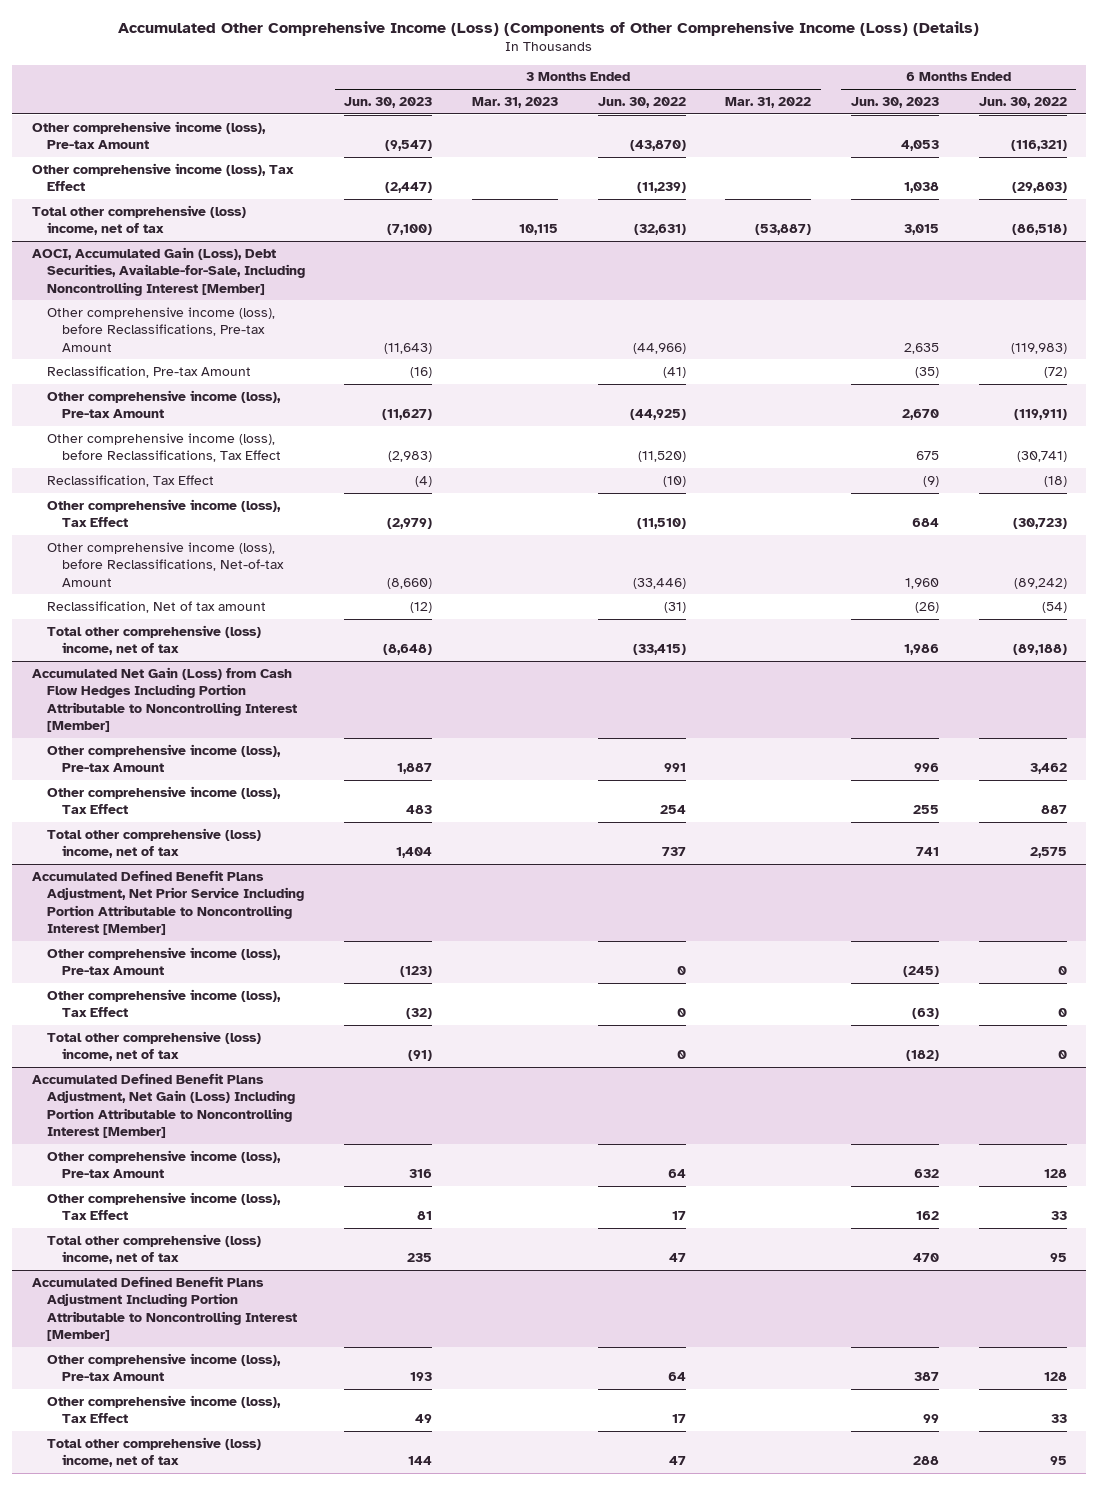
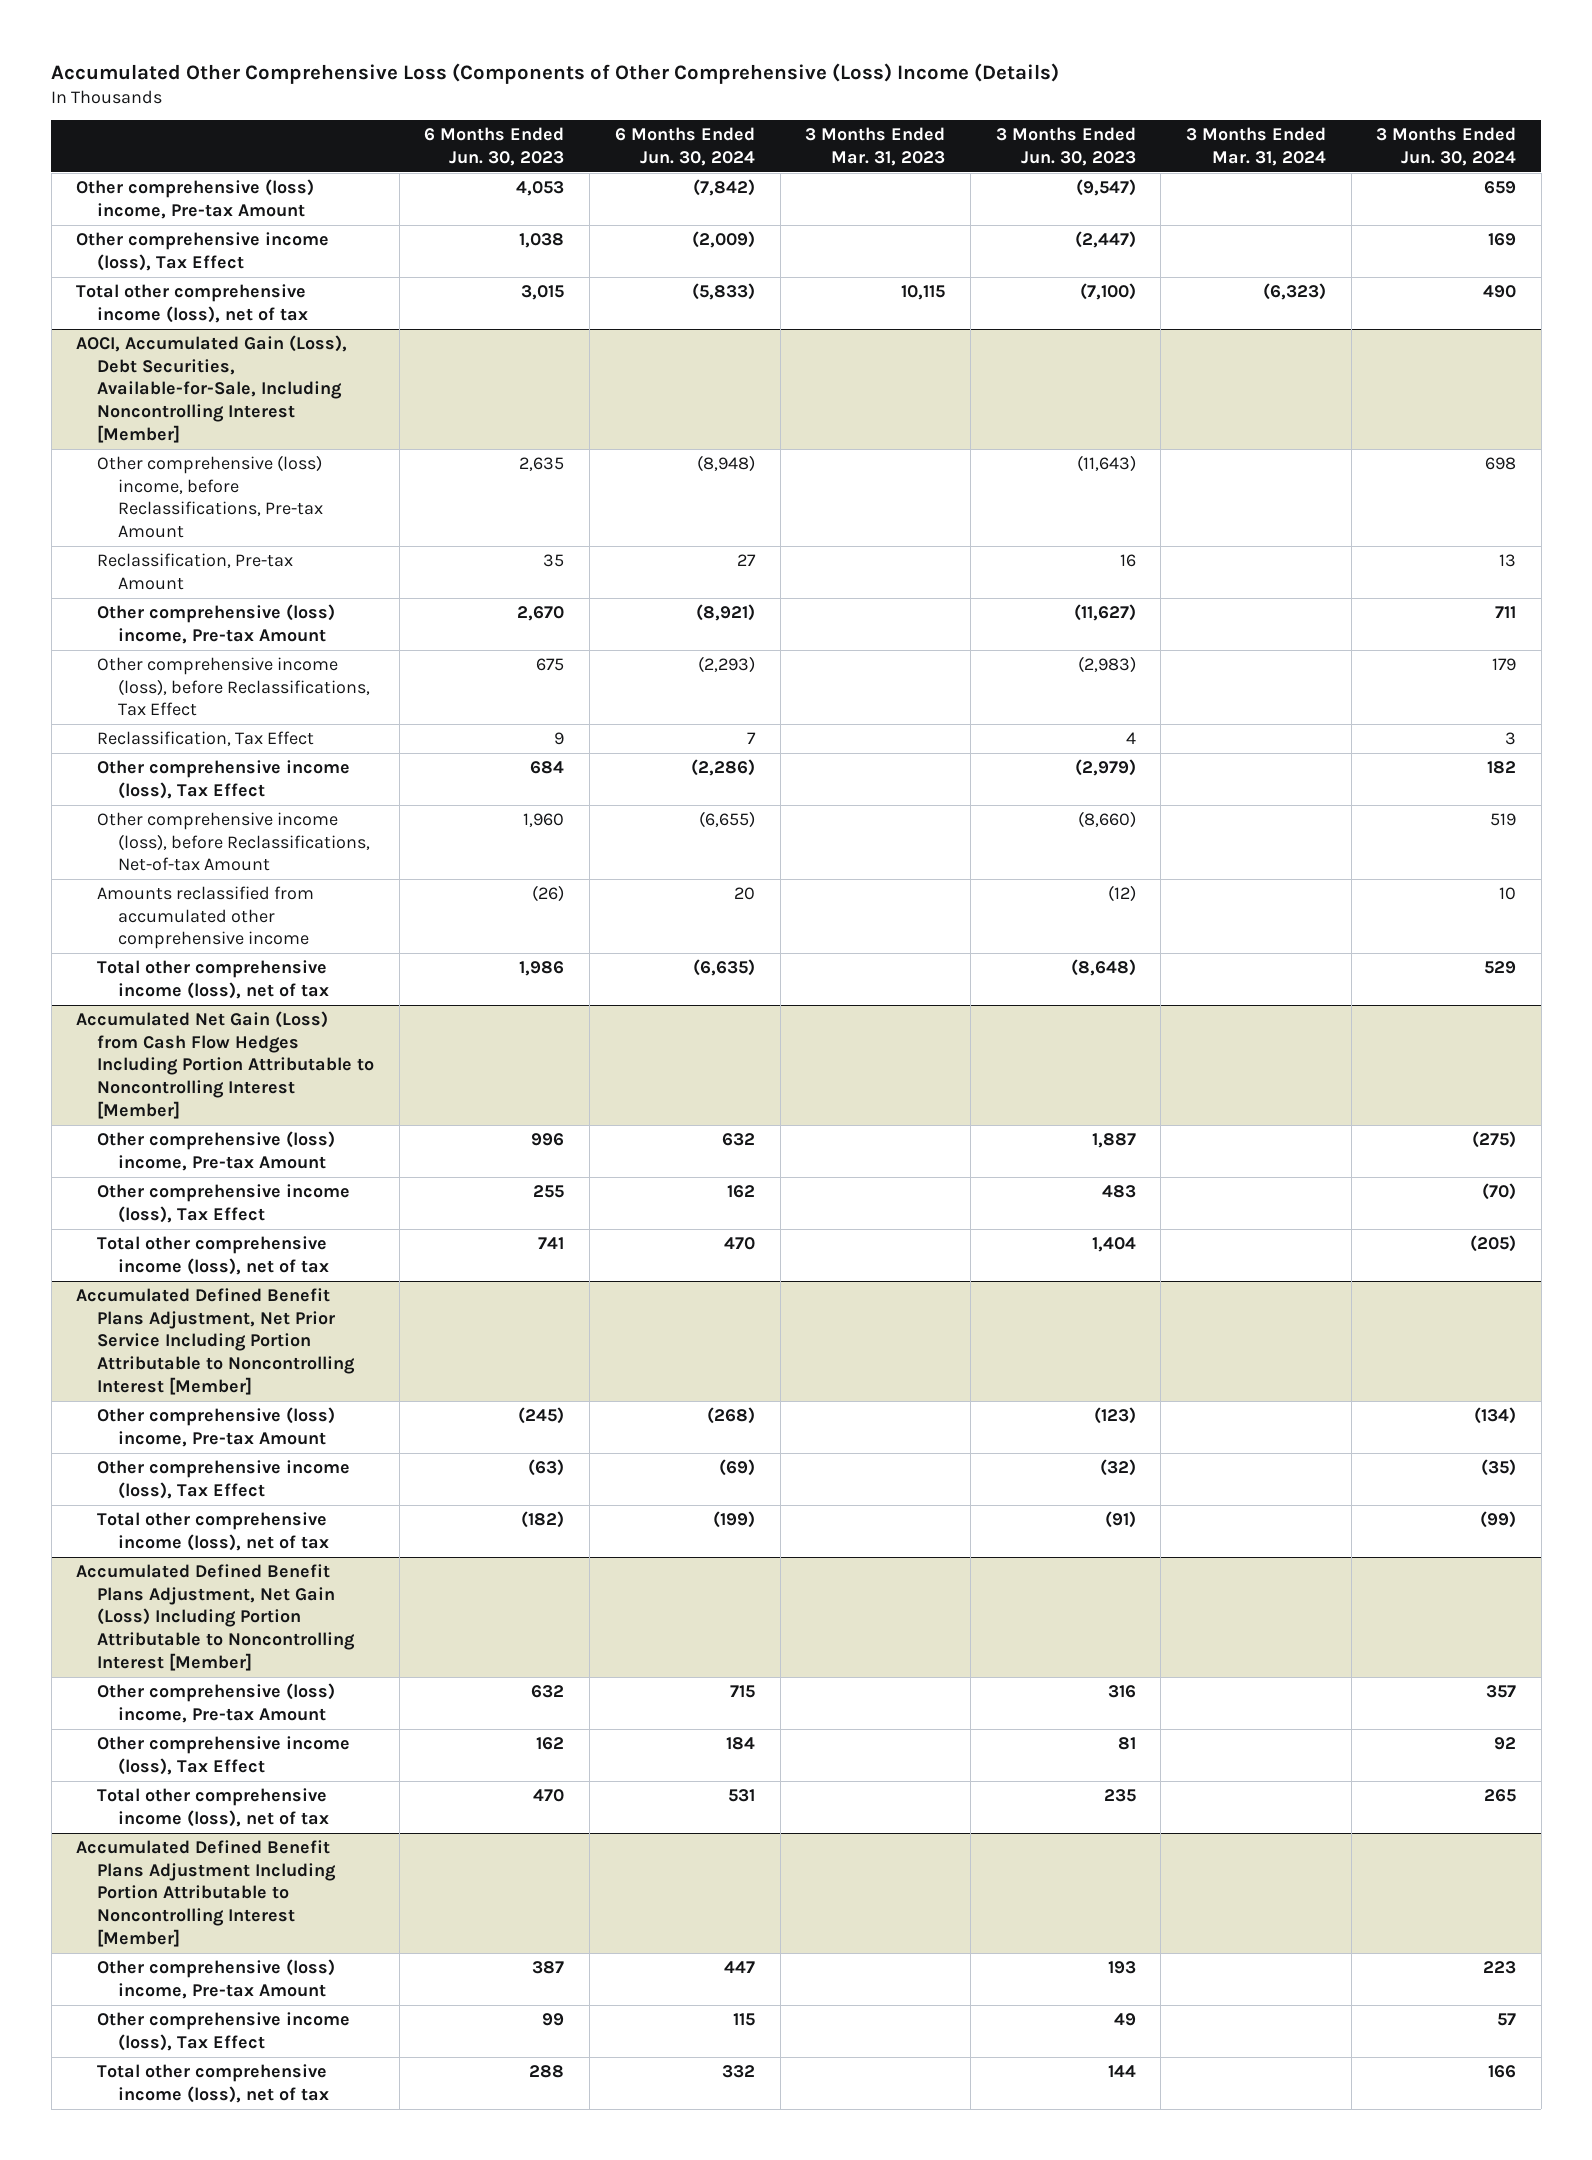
[118,20,980,36] Accumulated Other Comprehensive Income (Loss) (Components of Other Comprehensive Income (Loss) (Details) -> [51,62,1060,84] Accumulated Other Comprehensive Loss (Components of Other Comprehensive (Loss) Income (Details)
[597,96,686,108] Jun. 30, 2022 -> none
[725,96,812,108] Mar. 31, 2022 -> none
[978,96,1067,108] Jun. 30, 2022 -> none
none -> [614,127,755,167] 6 Months Ended Jun. 30, 2024
none -> [1185,127,1326,167] 3 Months Ended Mar. 31, 2024
none -> [1376,127,1517,167] 3 Months Ended Jun. 30, 2024
[31,120,266,150] Other comprehensive income (loss), Pre-tax Amount -> [76,179,315,219] Other comprehensive (loss) income, Pre-tax Amount
[31,204,246,236] Total other comprehensive (loss) income, net of tax -> [76,284,309,323] Total other comprehensive income (loss), net of tax
[46,306,275,352] Other comprehensive income (loss), before Reclassifications, Pre-tax Amount -> [97,455,324,538] Other comprehensive (loss) income, before Reclassifications, Pre-tax Amount
[410,366,433,378] (16) -> [1119,554,1136,568] 16
[914,366,939,378] (35) -> [543,554,565,568] 35
[46,389,281,419] Other comprehensive income (loss), Pre-tax Amount -> [97,604,336,644] Other comprehensive (loss) income, Pre-tax Amount
[415,475,433,487] (4) -> [1125,732,1136,745] 4
[922,475,939,487] (9) -> [554,732,565,746] 9
[46,600,266,613] Reclassification, Net of tax amount -> [97,886,315,950] Amounts reclassified from accumulated other comprehensive income
[46,624,261,656] Total other comprehensive (loss) income, net of tax -> [97,960,330,999] Total other comprehensive income (loss), net of tax
[46,743,281,773] Other comprehensive income (loss), Pre-tax Amount -> [97,1131,336,1171] Other comprehensive (loss) income, Pre-tax Amount
[46,827,261,859] Total other comprehensive (loss) income, net of tax -> [97,1236,330,1275] Total other comprehensive income (loss), net of tax
[46,946,281,976] Other comprehensive income (loss), Pre-tax Amount -> [97,1407,336,1447] Other comprehensive (loss) income, Pre-tax Amount
[46,1030,261,1062] Total other comprehensive (loss) income, net of tax -> [97,1512,330,1551] Total other comprehensive income (loss), net of tax
[46,1149,281,1179] Other comprehensive income (loss), Pre-tax Amount -> [97,1683,336,1723] Other comprehensive (loss) income, Pre-tax Amount
[46,1233,261,1265] Total other comprehensive (loss) income, net of tax -> [97,1788,330,1827] Total other comprehensive income (loss), net of tax
[46,1352,281,1382] Other comprehensive income (loss), Pre-tax Amount -> [97,1959,336,1999] Other comprehensive (loss) income, Pre-tax Amount
[46,1436,261,1468] Total other comprehensive (loss) income, net of tax -> [97,2064,330,2103] Total other comprehensive income (loss), net of tax

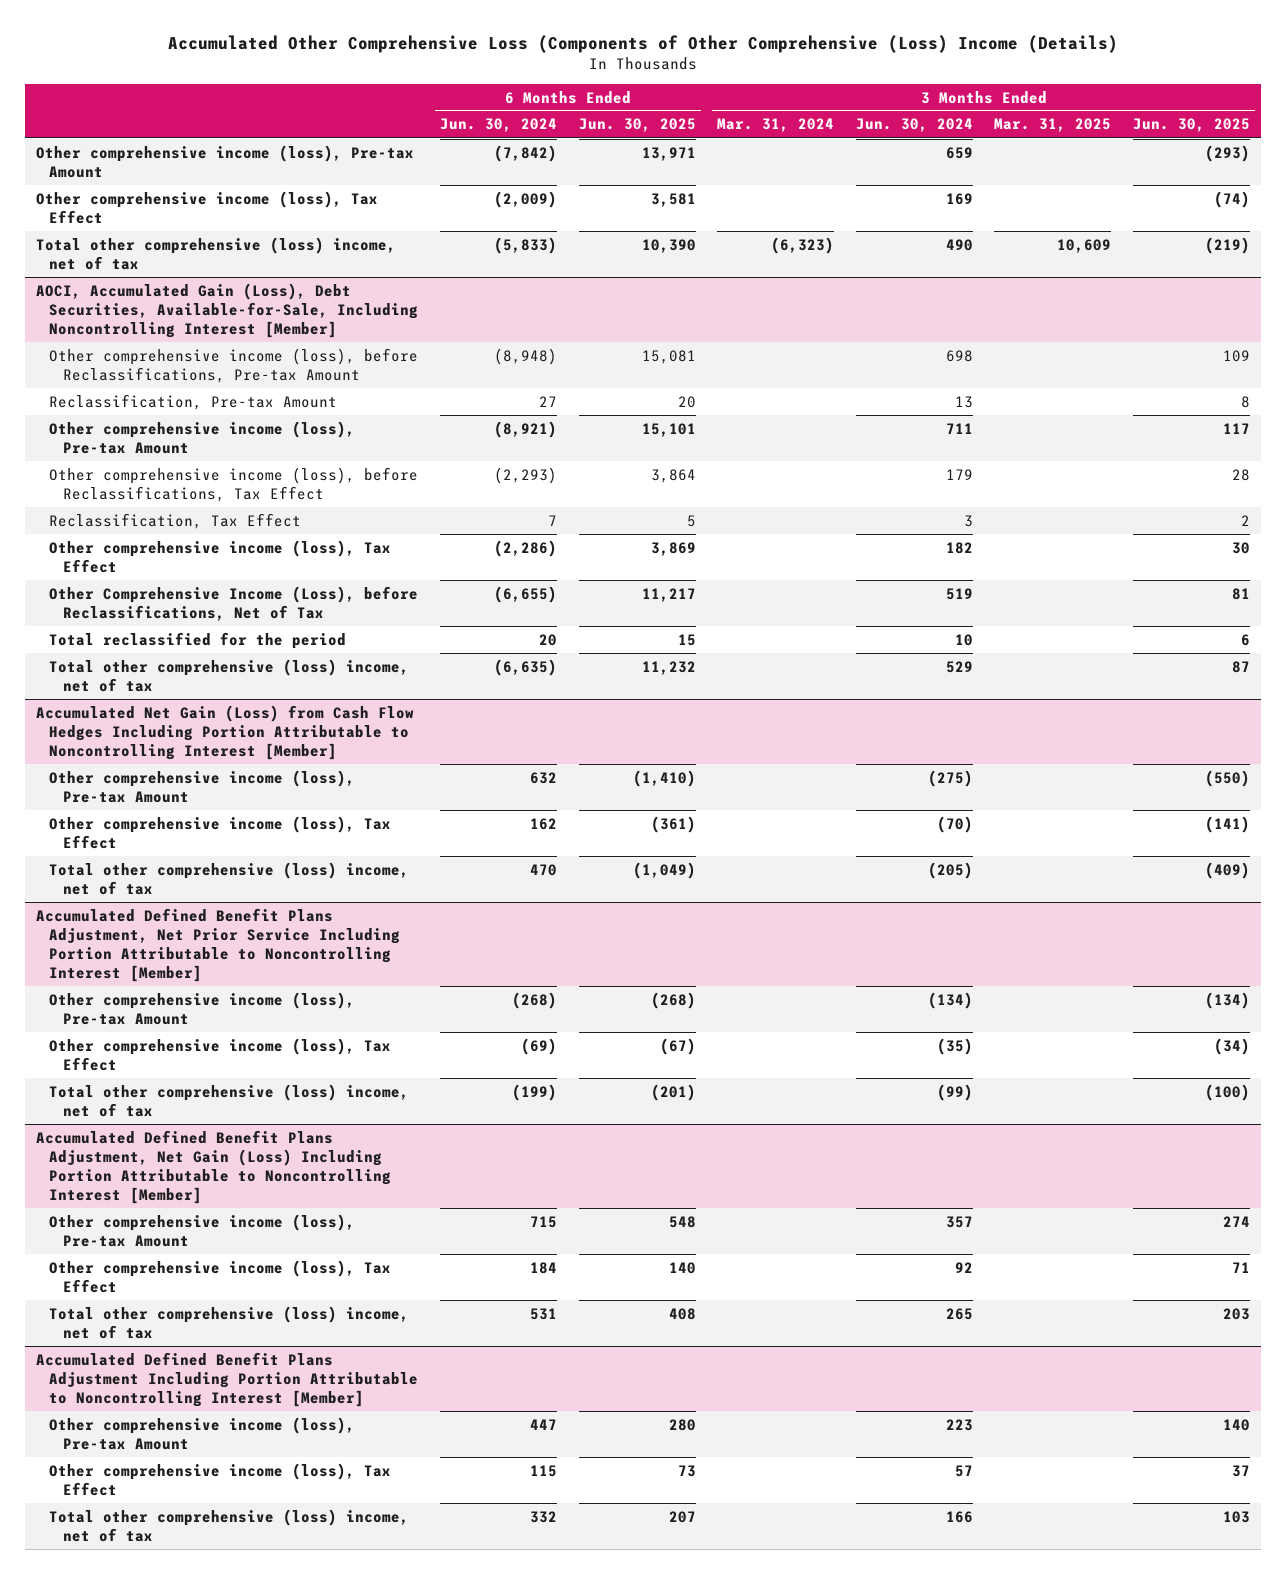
[424,127,565,167] 6 Months Ended Jun. 30, 2023 -> none
[805,127,946,167] 3 Months Ended Mar. 31, 2023 -> none
[995,127,1136,167] 3 Months Ended Jun. 30, 2023 -> none
none -> [578,118,696,133] Jun. 30, 2025
none -> [994,118,1112,133] Mar. 31, 2025
none -> [1133,118,1251,133] Jun. 30, 2025
[76,179,315,219] Other comprehensive (loss) income, Pre-tax Amount -> [36,144,415,178] Other comprehensive income (loss), Pre-tax Amount
[76,284,309,323] Total other comprehensive income (loss), net of tax -> [36,236,397,270] Total other comprehensive (loss) income, net of tax
[97,455,324,538] Other comprehensive (loss) income, before Reclassifications, Pre-tax Amount -> [49,347,419,383] Other comprehensive income (loss), before Reclassifications, Pre-tax Amount
[97,604,336,644] Other comprehensive (loss) income, Pre-tax Amount -> [49,420,356,454] Other comprehensive income (loss), Pre-tax Amount
[97,812,371,872] Other comprehensive income (loss), before Reclassifications, Net-of-tax Amount -> [49,585,419,621] Other Comprehensive Income (Loss), before Reclassifications, Net of Tax
[97,886,315,950] Amounts reclassified from accumulated other comprehensive income -> [49,631,347,649] Total reclassified for the period
[97,960,330,999] Total other comprehensive income (loss), net of tax -> [49,658,410,692] Total other comprehensive (loss) income, net of tax
[97,1131,336,1171] Other comprehensive (loss) income, Pre-tax Amount -> [49,769,356,803] Other comprehensive income (loss), Pre-tax Amount
[97,1236,330,1275] Total other comprehensive income (loss), net of tax -> [49,861,410,895] Total other comprehensive (loss) income, net of tax
[97,1407,336,1447] Other comprehensive (loss) income, Pre-tax Amount -> [49,991,356,1025] Other comprehensive income (loss), Pre-tax Amount
[97,1512,330,1551] Total other comprehensive income (loss), net of tax -> [49,1083,410,1117] Total other comprehensive (loss) income, net of tax
[97,1683,336,1723] Other comprehensive (loss) income, Pre-tax Amount -> [49,1213,356,1247] Other comprehensive income (loss), Pre-tax Amount
[97,1788,330,1827] Total other comprehensive income (loss), net of tax -> [49,1305,410,1339] Total other comprehensive (loss) income, net of tax
[97,1959,336,1999] Other comprehensive (loss) income, Pre-tax Amount -> [49,1416,356,1450] Other comprehensive income (loss), Pre-tax Amount
[97,2064,330,2103] Total other comprehensive income (loss), net of tax -> [49,1508,410,1542] Total other comprehensive (loss) income, net of tax

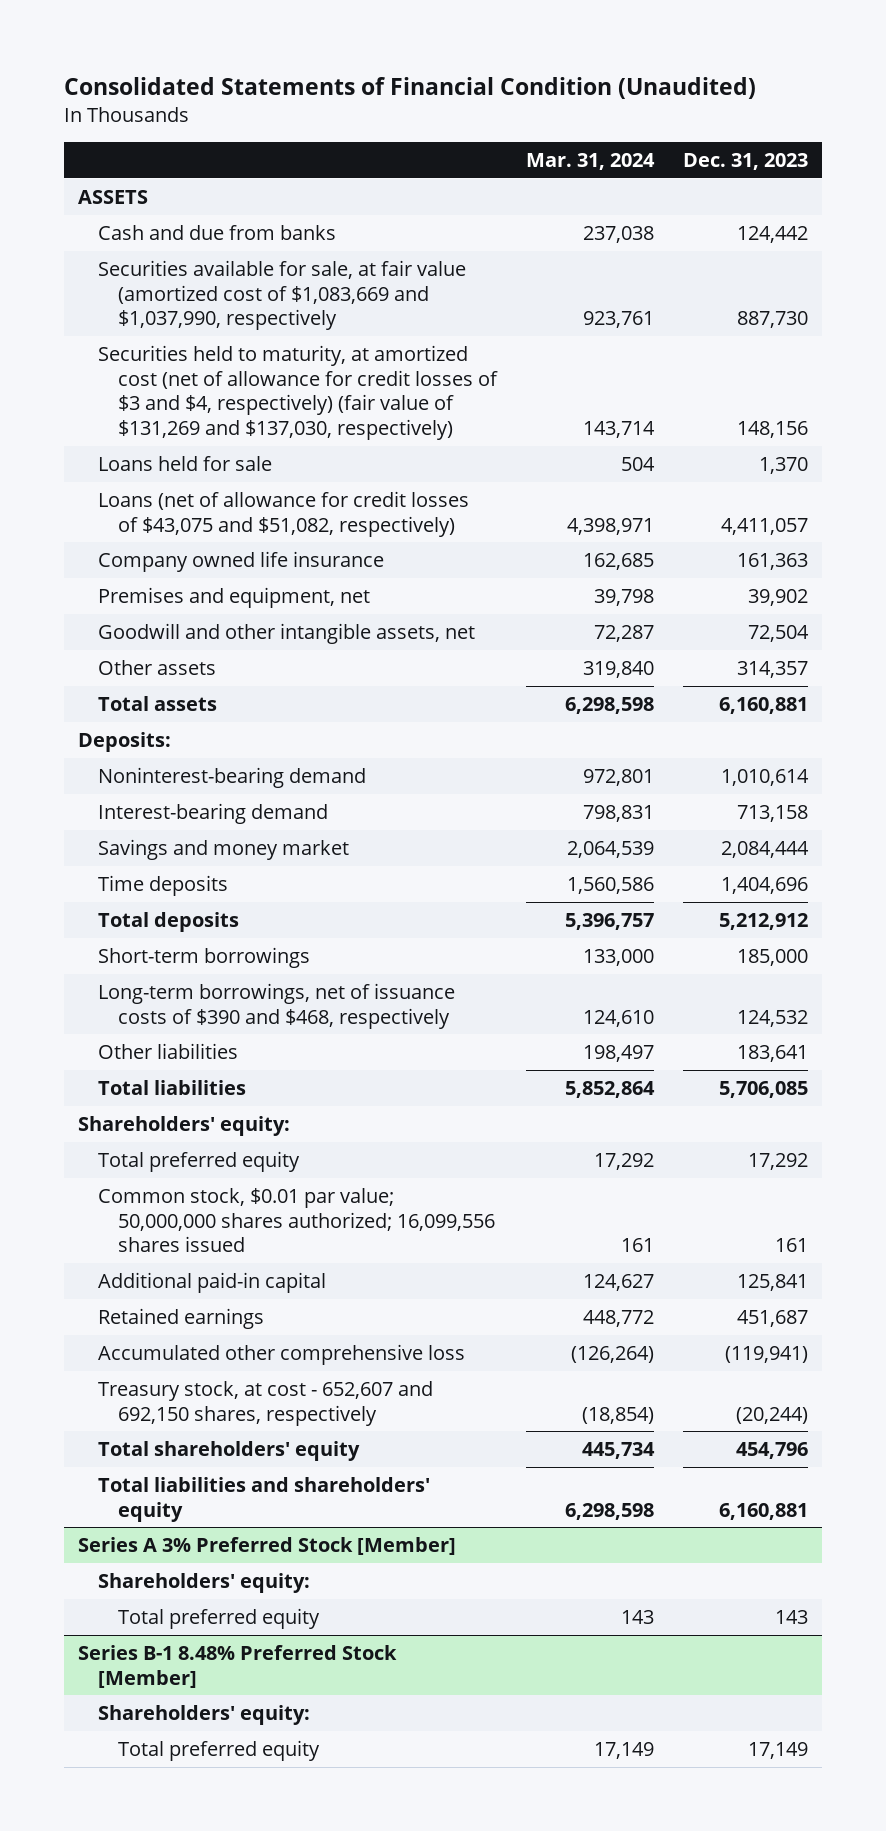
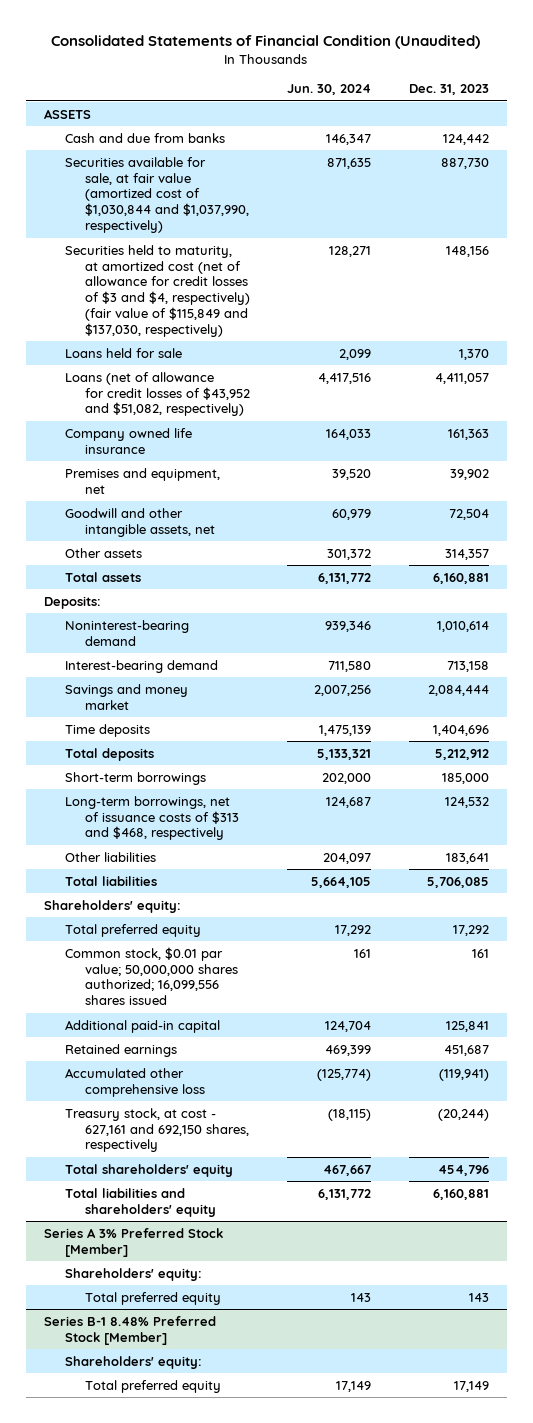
[525,152,655,170] Mar. 31, 2024 -> none
none -> [287,84,372,96] Jun. 30, 2024
[98,260,467,331] Securities available for sale, at fair value (amortized cost of $1,083,669 and $1,037,990, respectively -> [64,156,250,234] Securities available for sale, at fair value (amortized cost of $1,030,844 and $1,037,990, respectively)
[98,345,499,440] Securities held to maturity, at amortized cost (net of allowance for credit losses of $3 and $4, respectively) (fair value of $131,269 and $137,030, respectively) -> [64,244,251,337] Securities held to maturity, at amortized cost (net of allowance for credit losses of $3 and $4, respectively) (fair value of $115,849 and $137,030, respectively)
[98,491,470,537] Loans (net of allowance for credit losses of $43,075 and $51,082, respectively) -> [64,371,251,417] Loans (net of allowance for credit losses of $43,952 and $51,082, respectively)
[98,983,456,1029] Long-term borrowings, net of issuance costs of $390 and $468, respectively -> [64,795,240,841] Long-term borrowings, net of issuance costs of $313 and $468, respectively
[98,1381,434,1426] Treasury stock, at cost - 652,607 and 692,150 shares, respectively -> [64,1107,250,1153] Treasury stock, at cost - 627,161 and 692,150 shares, respectively

